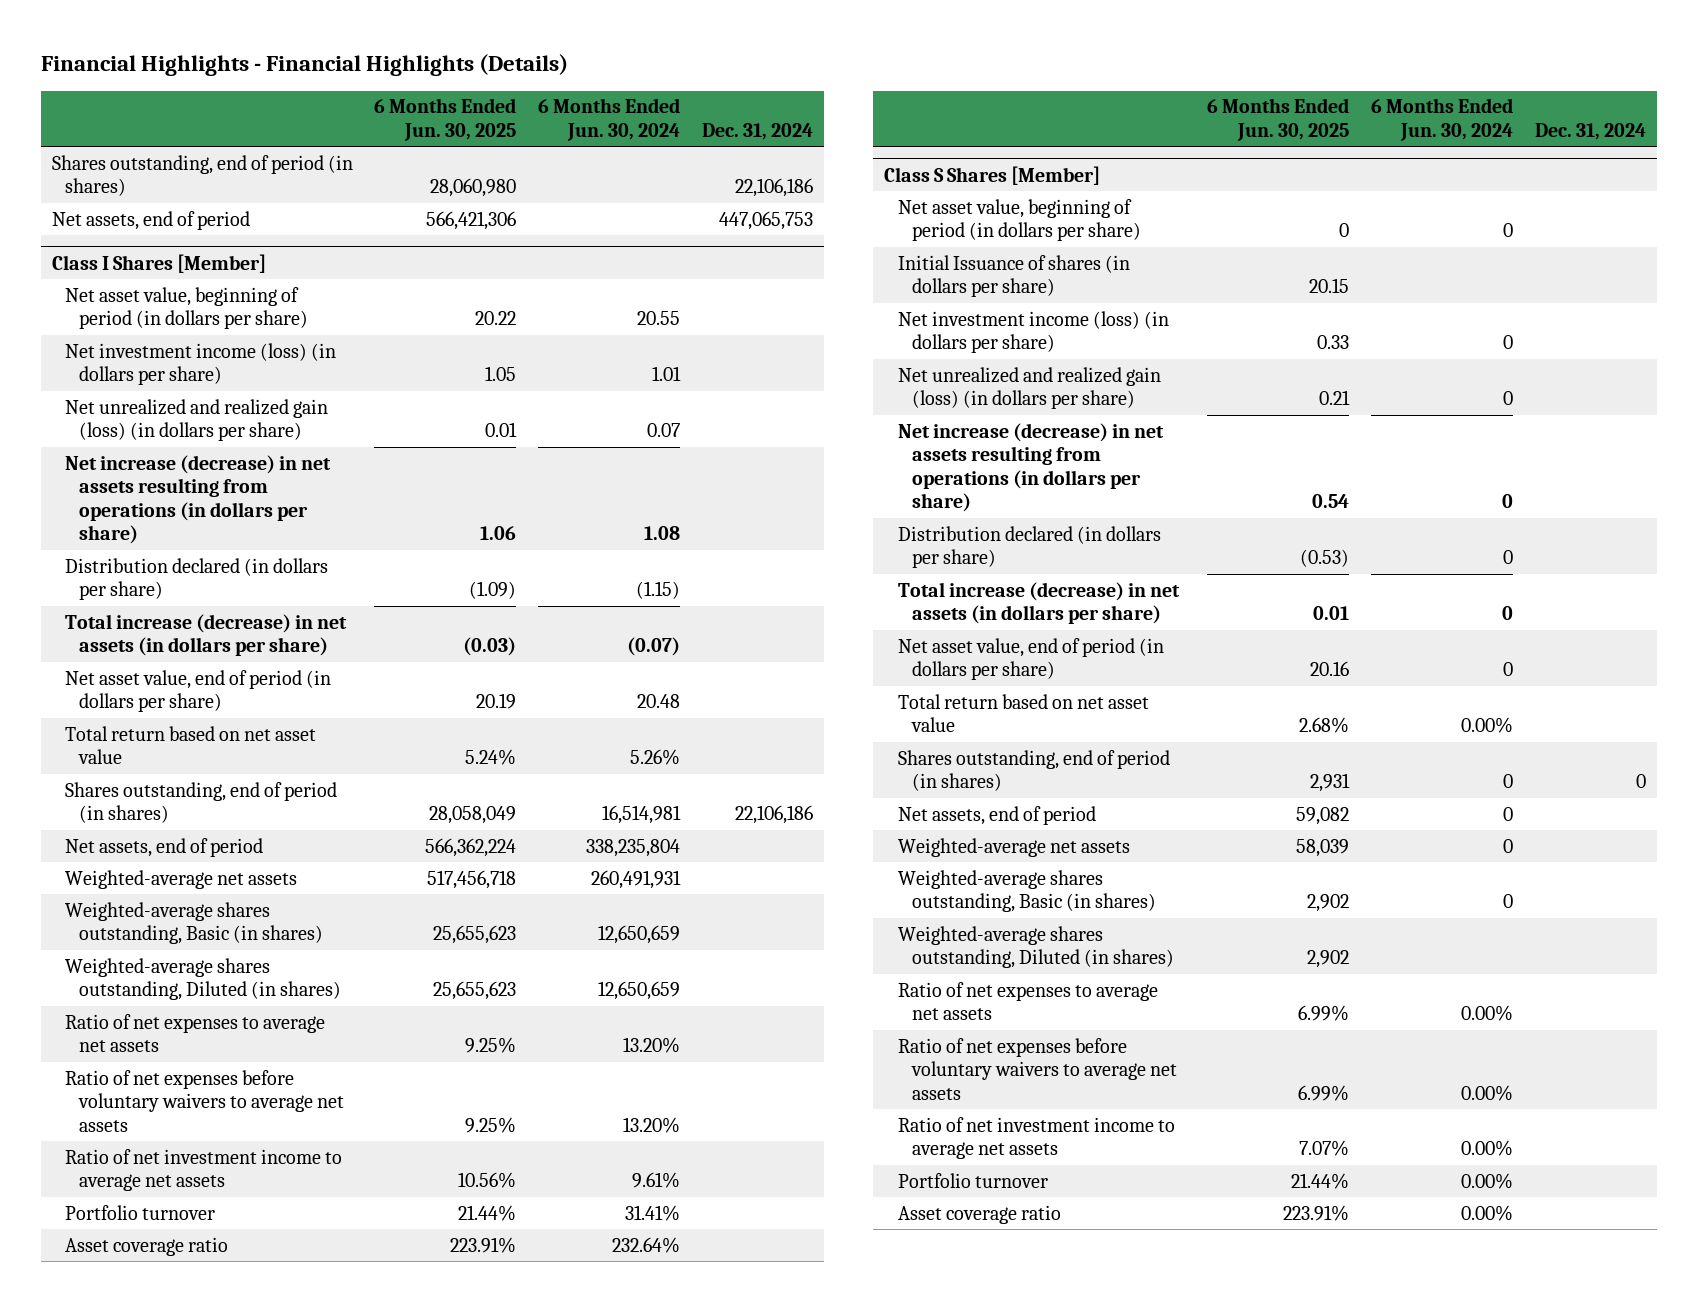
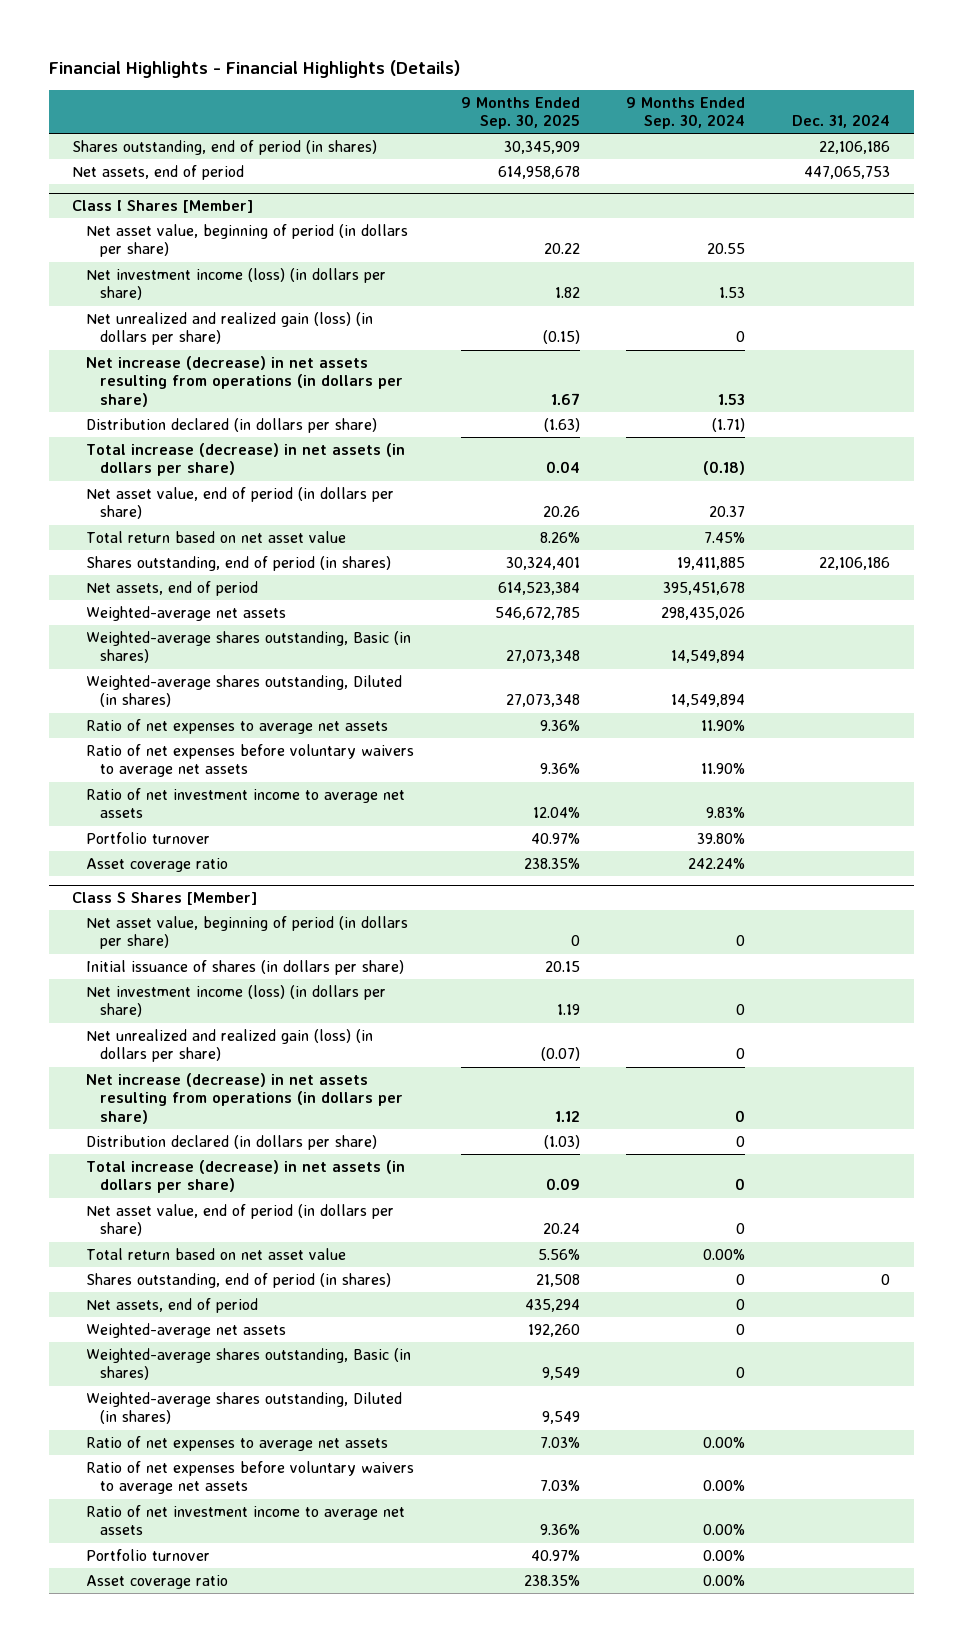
[374,98,517,141] 6 Months Ended Jun. 30, 2025 -> none
[538,98,681,141] 6 Months Ended Jun. 30, 2024 -> none
none -> [460,96,580,130] 9 Months Ended Sep. 30, 2025
none -> [626,96,746,130] 9 Months Ended Sep. 30, 2024
[897,254,1130,298] Initial Issuance of shares (in dollars per share) -> [86,959,405,975] Initial issuance of shares (in dollars per share)

